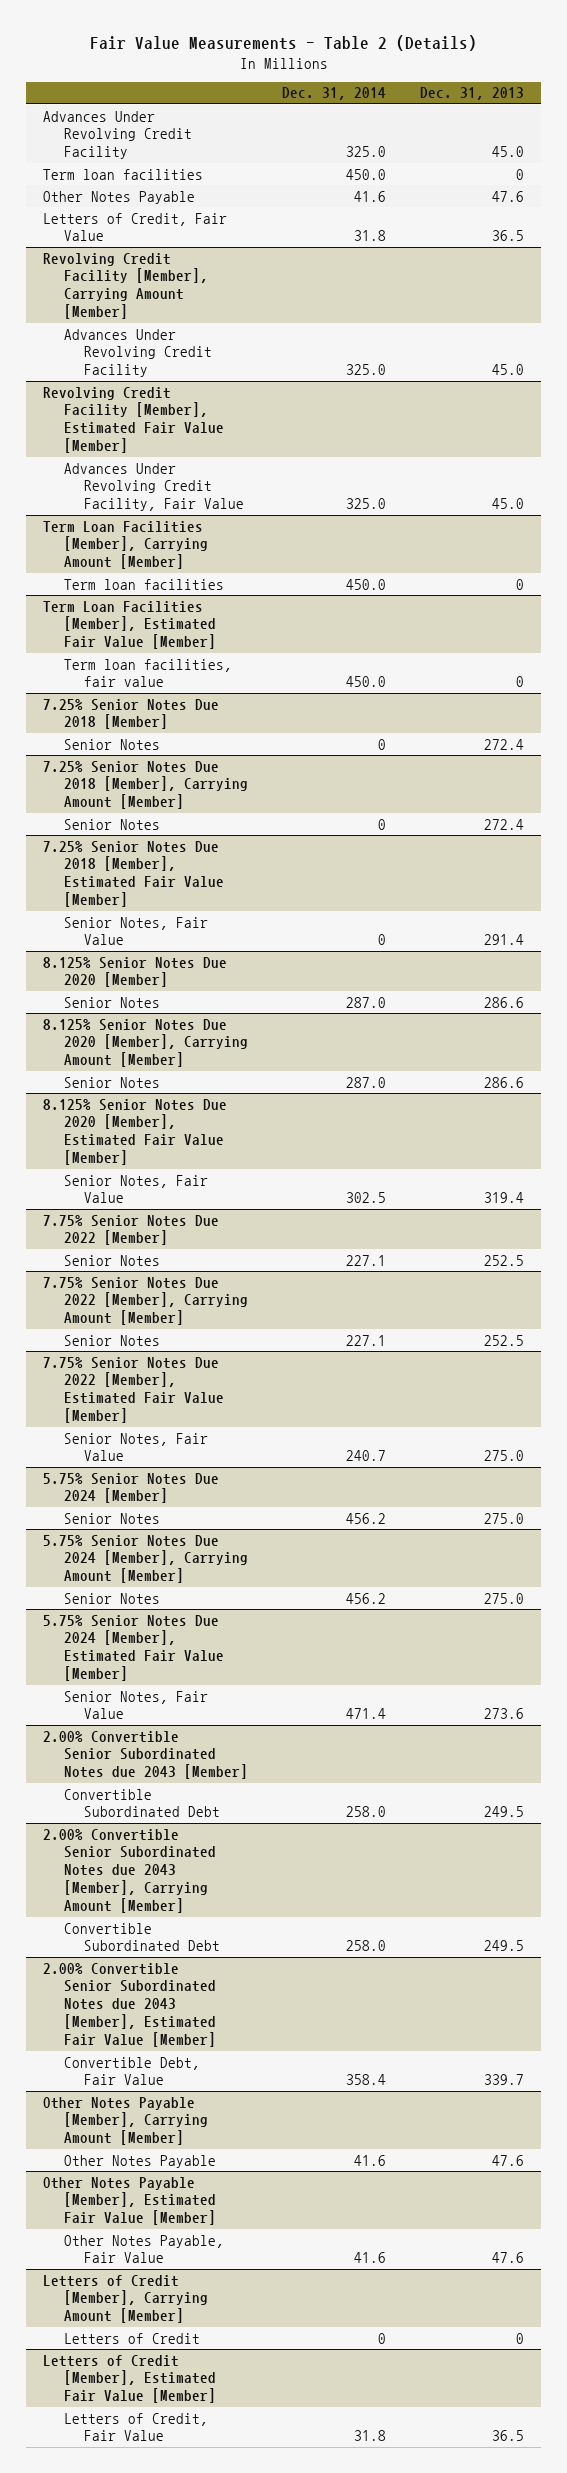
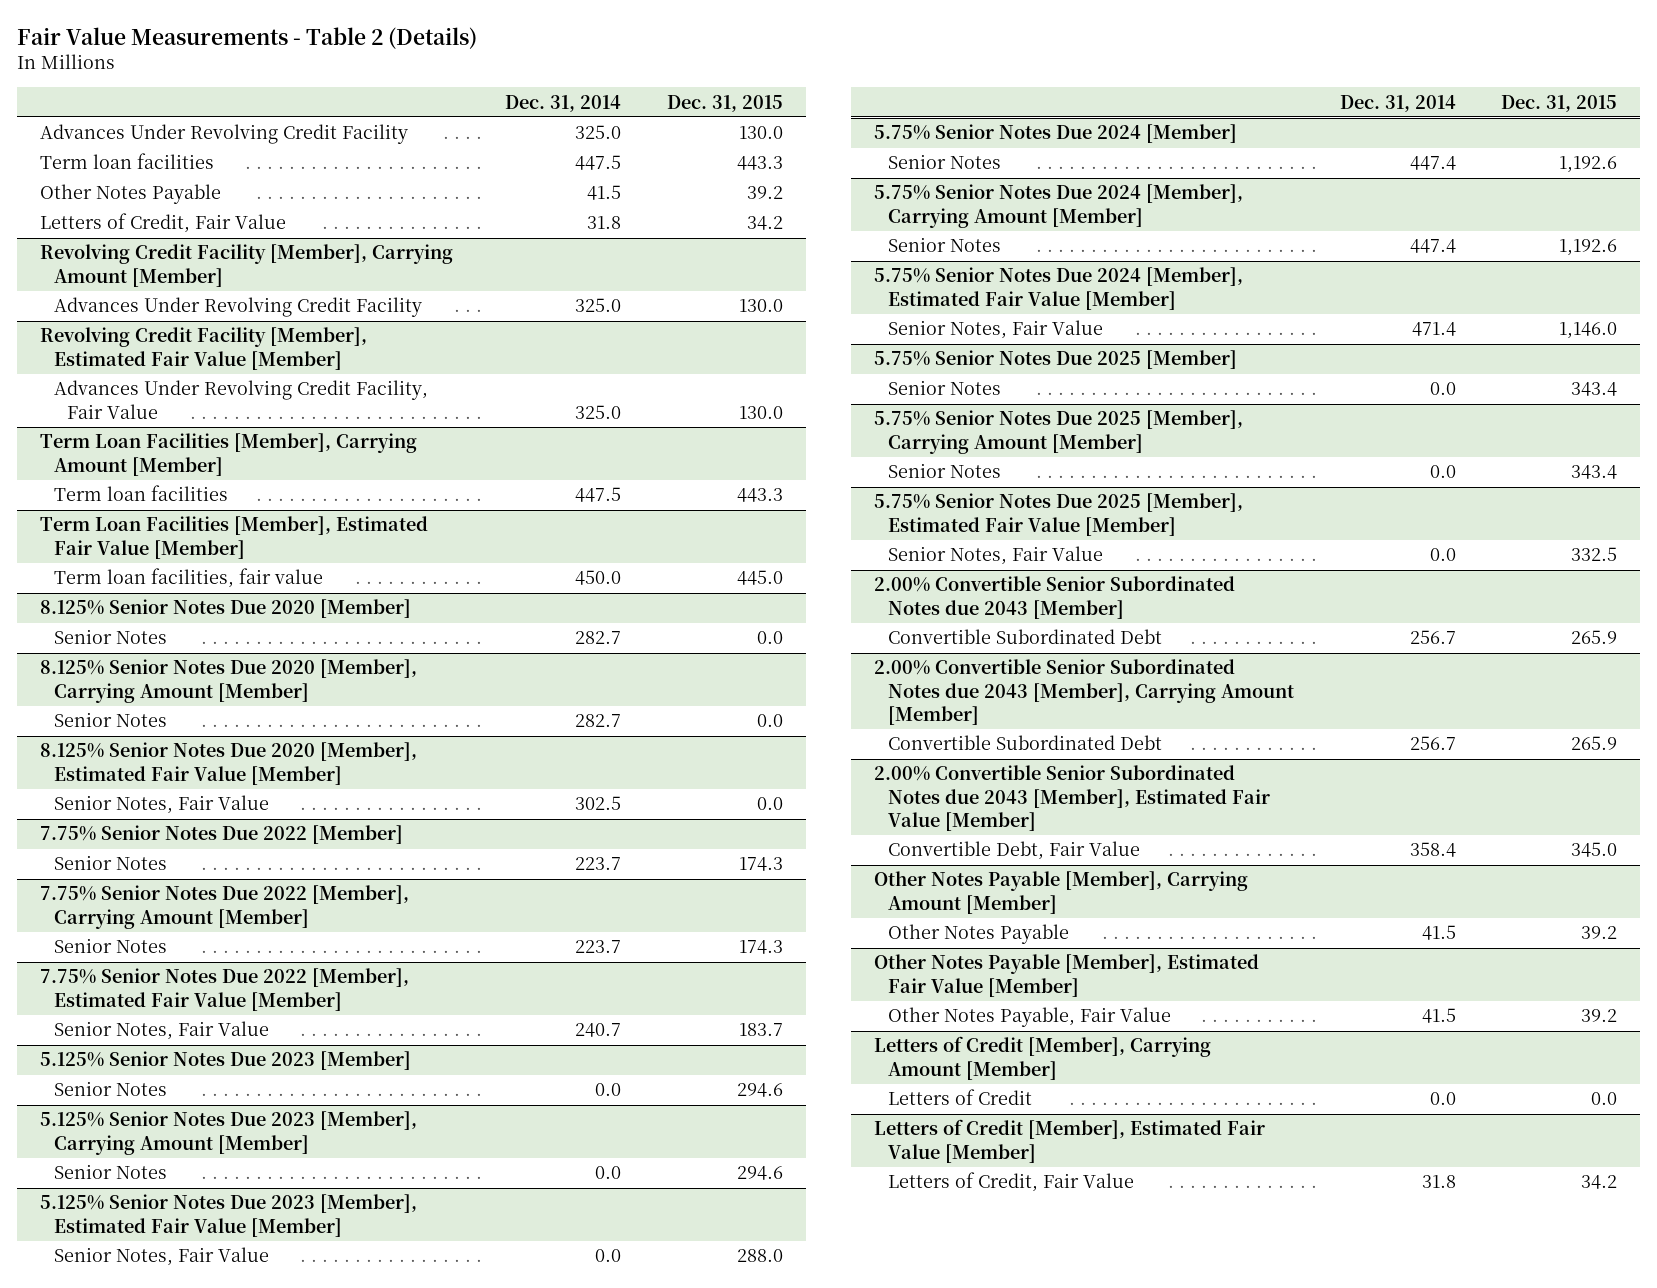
[419,87,524,101] Dec. 31, 2013 -> none
none -> [666,94,783,112] Dec. 31, 2015
[345,168,386,180] 450.0 -> [575,155,622,171] 447.5
[353,190,386,202] 41.6 -> [587,185,622,201] 41.5
[345,578,386,590] 450.0 -> [575,487,622,503] 447.5
[43,698,220,730] 7.25% Senior Notes Due 2018 [Member] -> none
[63,738,160,750] Senior Notes -> none
[43,760,248,810] 7.25% Senior Notes Due 2018 [Member], Carrying Amount [Member] -> none
[63,818,160,830] Senior Notes -> none
[43,840,224,908] 7.25% Senior Notes Due 2018 [Member], Estimated Fair Value [Member] -> none
[63,916,208,946] Senior Notes, Fair Value -> none
[345,996,386,1008] 287.0 -> [575,631,622,645] 282.7
[345,1076,386,1088] 287.0 -> [575,714,622,728] 282.7
[345,1254,386,1266] 227.1 -> [575,857,622,871] 223.7
[345,1334,386,1346] 227.1 -> [575,940,622,954] 223.7
none -> [39,1051,411,1071] 5.125% Senior Notes Due 2023 [Member]
none -> [53,1081,167,1097] Senior Notes
none -> [39,1111,417,1155] 5.125% Senior Notes Due 2023 [Member], Carrying Amount [Member]
none -> [53,1164,167,1180] Senior Notes
none -> [39,1194,417,1237] 5.125% Senior Notes Due 2023 [Member], Estimated Fair Value [Member]
none -> [53,1247,269,1267] Senior Notes, Fair Value
[345,1512,386,1524] 456.2 -> [1409,156,1456,171] 447.4
[345,1592,386,1604] 456.2 -> [1409,239,1456,254] 447.4
none -> [873,350,1237,370] 5.75% Senior Notes Due 2025 [Member]
none -> [887,380,1001,396] Senior Notes
none -> [873,410,1243,454] 5.75% Senior Notes Due 2025 [Member], Carrying Amount [Member]
none -> [887,463,1001,479] Senior Notes
none -> [873,493,1243,536] 5.75% Senior Notes Due 2025 [Member], Estimated Fair Value [Member]
none -> [887,546,1103,566] Senior Notes, Fair Value
[345,1806,386,1818] 258.0 -> [1409,630,1456,645] 256.7
[345,1940,386,1952] 258.0 -> [1409,736,1456,751] 256.7
[353,2154,386,2166] 41.6 -> [1421,925,1456,941] 41.5
[353,2252,386,2264] 41.6 -> [1421,1008,1456,1024] 41.5
[377,2332,386,2344] 0 -> [1429,1092,1456,1106] 0.0

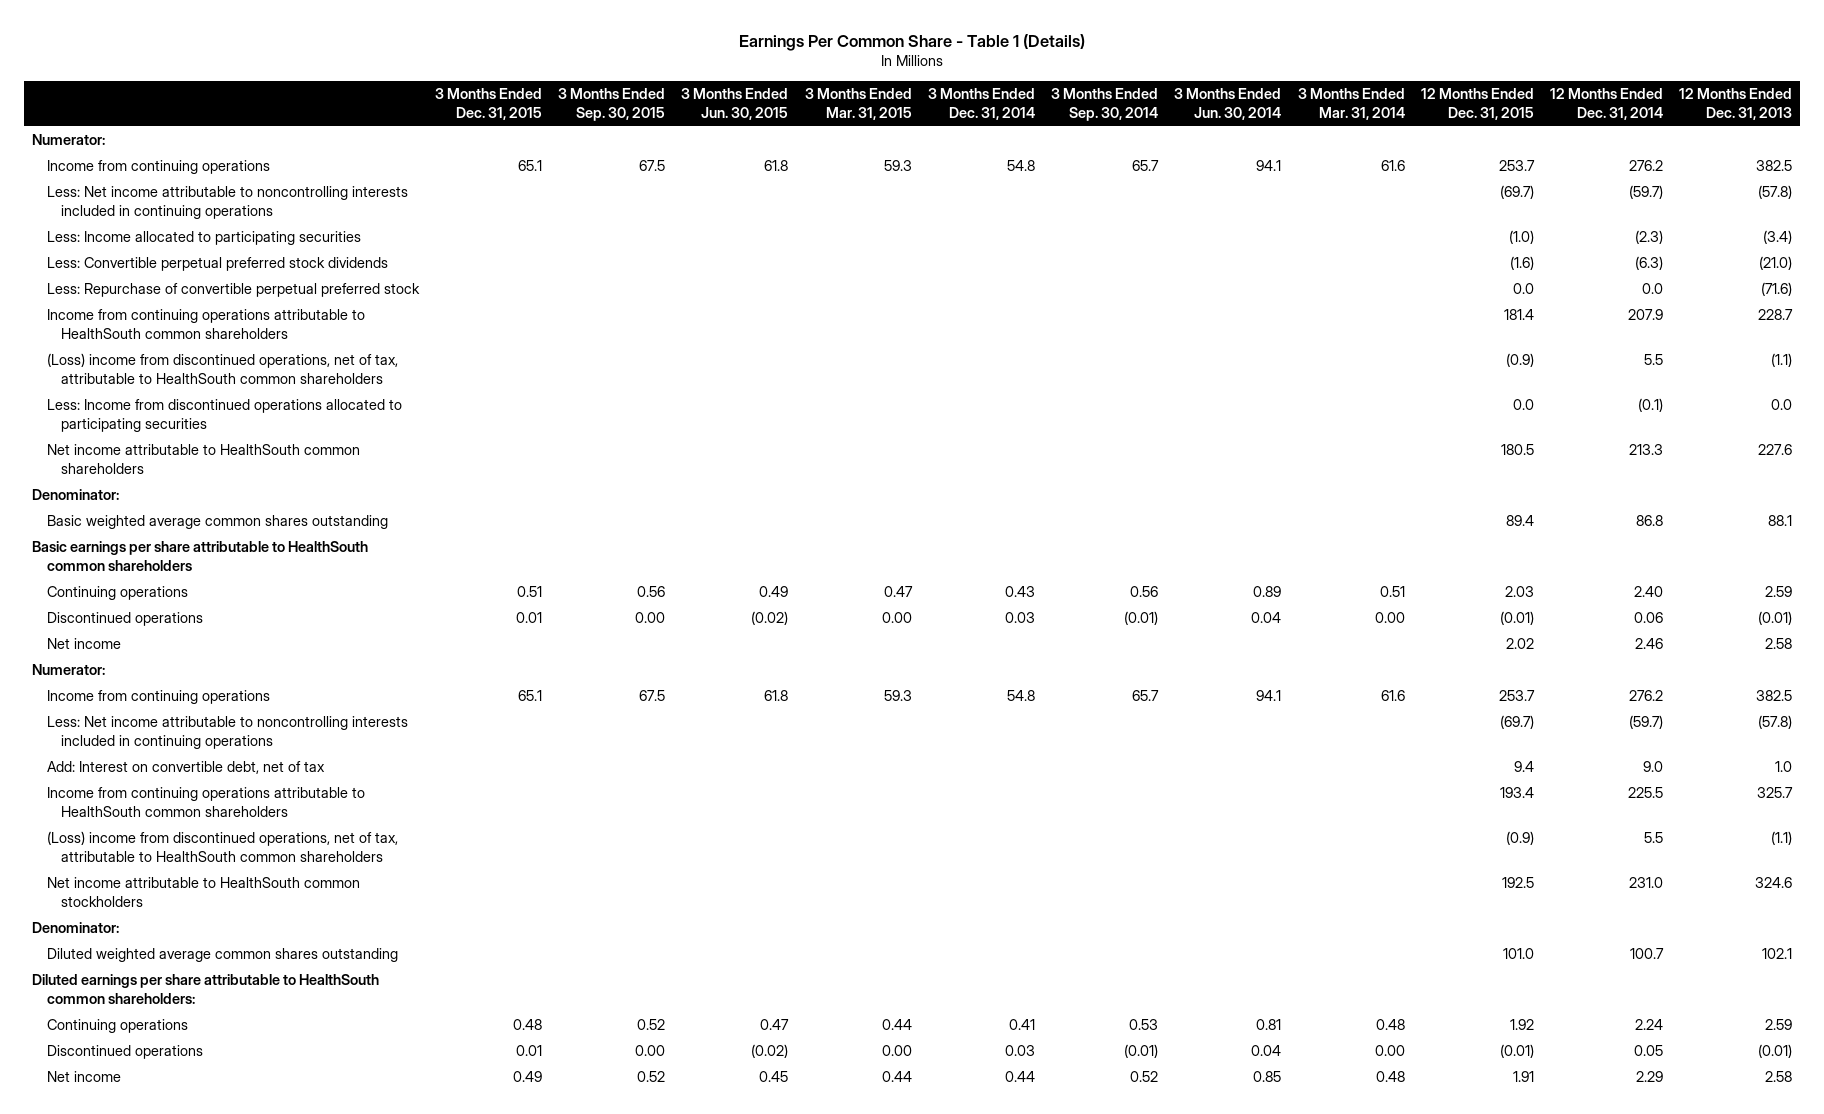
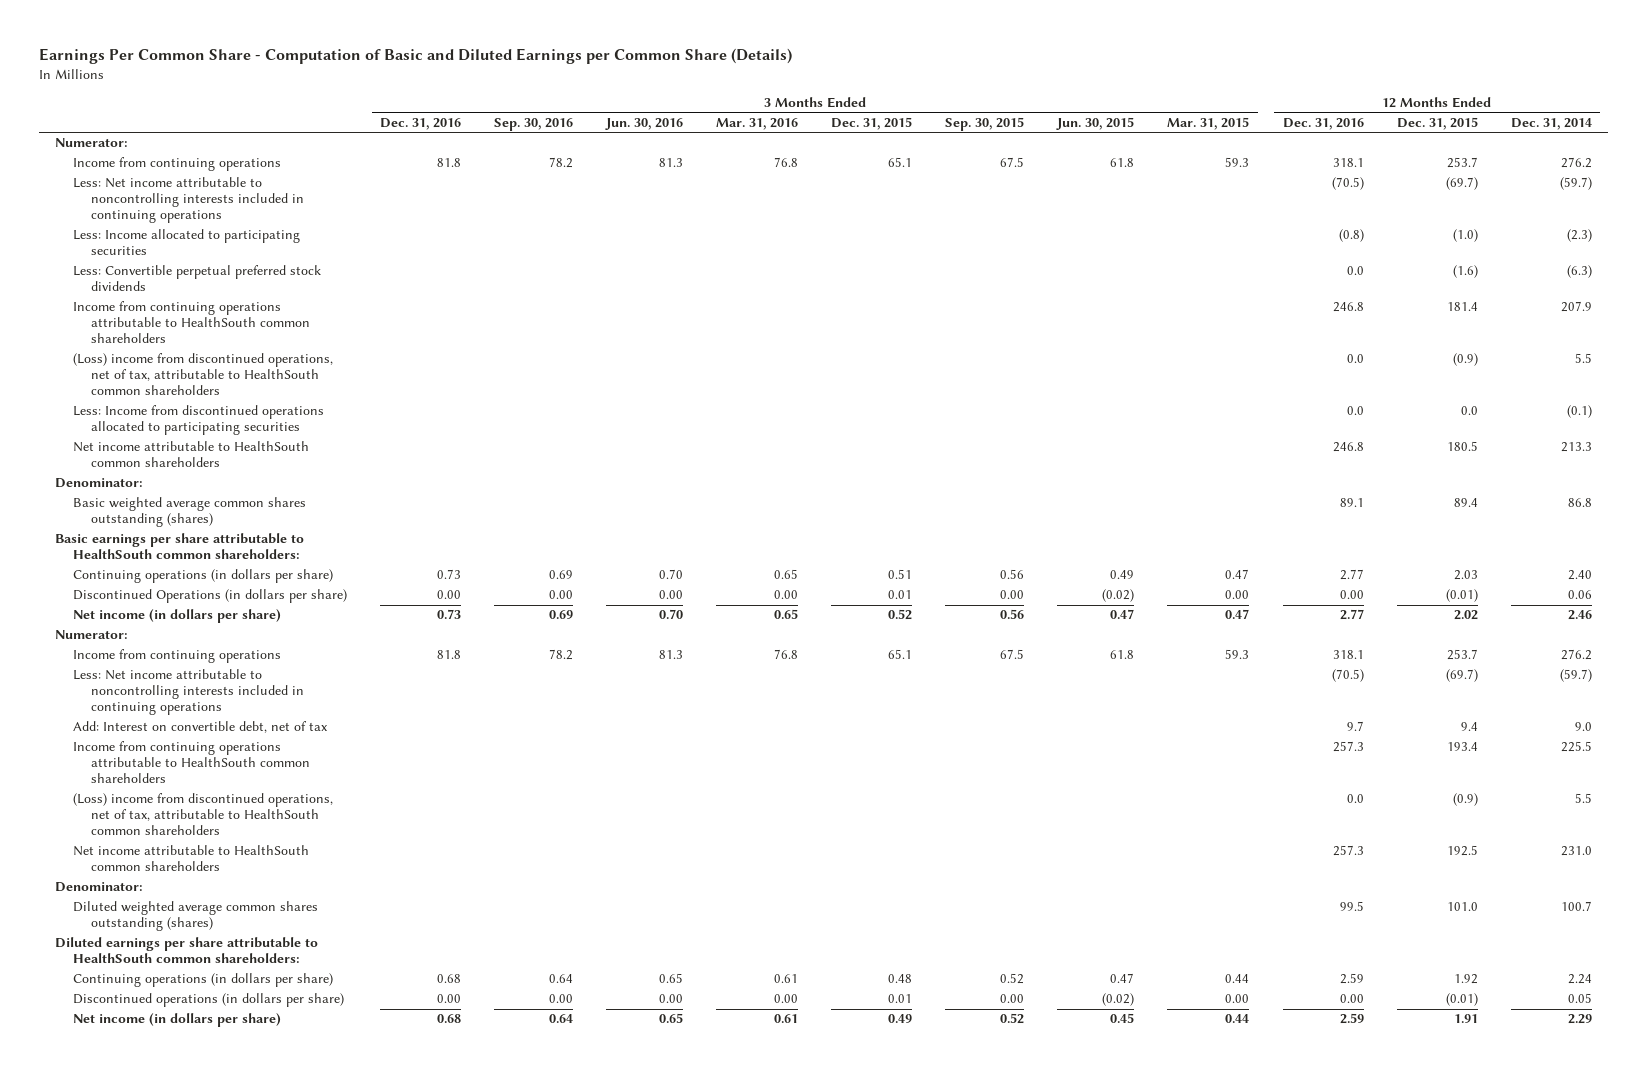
[739,33,1086,51] Earnings Per Common Share - Table 1 (Details) -> [38,48,792,65] Earnings Per Common Share - Computation of Basic and Diluted Earnings per Common Share (Details)
[927,88,1035,120] 3 Months Ended Dec. 31, 2014 -> none
[1051,88,1159,121] 3 Months Ended Sep. 30, 2014 -> none
[1174,88,1282,120] 3 Months Ended Jun. 30, 2014 -> none
[1297,88,1405,120] 3 Months Ended Mar. 31, 2014 -> none
[1679,88,1793,120] 12 Months Ended Dec. 31, 2013 -> none
none -> [380,117,462,130] Dec. 31, 2016
none -> [494,117,574,131] Sep. 30, 2016
none -> [605,117,684,130] Jun. 30, 2016
none -> [716,117,799,130] Mar. 31, 2016
none -> [1282,117,1364,130] Dec. 31, 2016
[46,283,420,298] Less: Repurchase of convertible perpetual preferred stock -> none
[46,638,121,650] Net income -> none
[46,515,388,530] Basic weighted average common shares outstanding -> [73,497,307,528] Basic weighted average common shares outstanding (shares)
[32,541,369,572] Basic earnings per share attributable to HealthSouth common shareholders -> [55,533,305,560] Basic earnings per share attributable to HealthSouth common shareholders:
[46,586,188,601] Continuing operations -> [73,569,334,584] Continuing operations (in dollars per share)
[46,612,203,627] Discontinued operations -> [73,589,348,604] Discontinued Operations (in dollars per share)
none -> [73,609,282,624] Net income (in dollars per share)
[46,877,360,908] Net income attributable to HealthSouth common stockholders -> [73,845,310,872] Net income attributable to HealthSouth common shareholders
[46,948,398,963] Diluted weighted average common shares outstanding -> [73,901,319,932] Diluted weighted average common shares outstanding (shares)
[46,1019,188,1034] Continuing operations -> [73,973,334,988] Continuing operations (in dollars per share)
[46,1045,203,1060] Discontinued operations -> [73,993,345,1008] Discontinued operations (in dollars per share)
[46,1071,121,1083] Net income -> [73,1013,282,1028] Net income (in dollars per share)

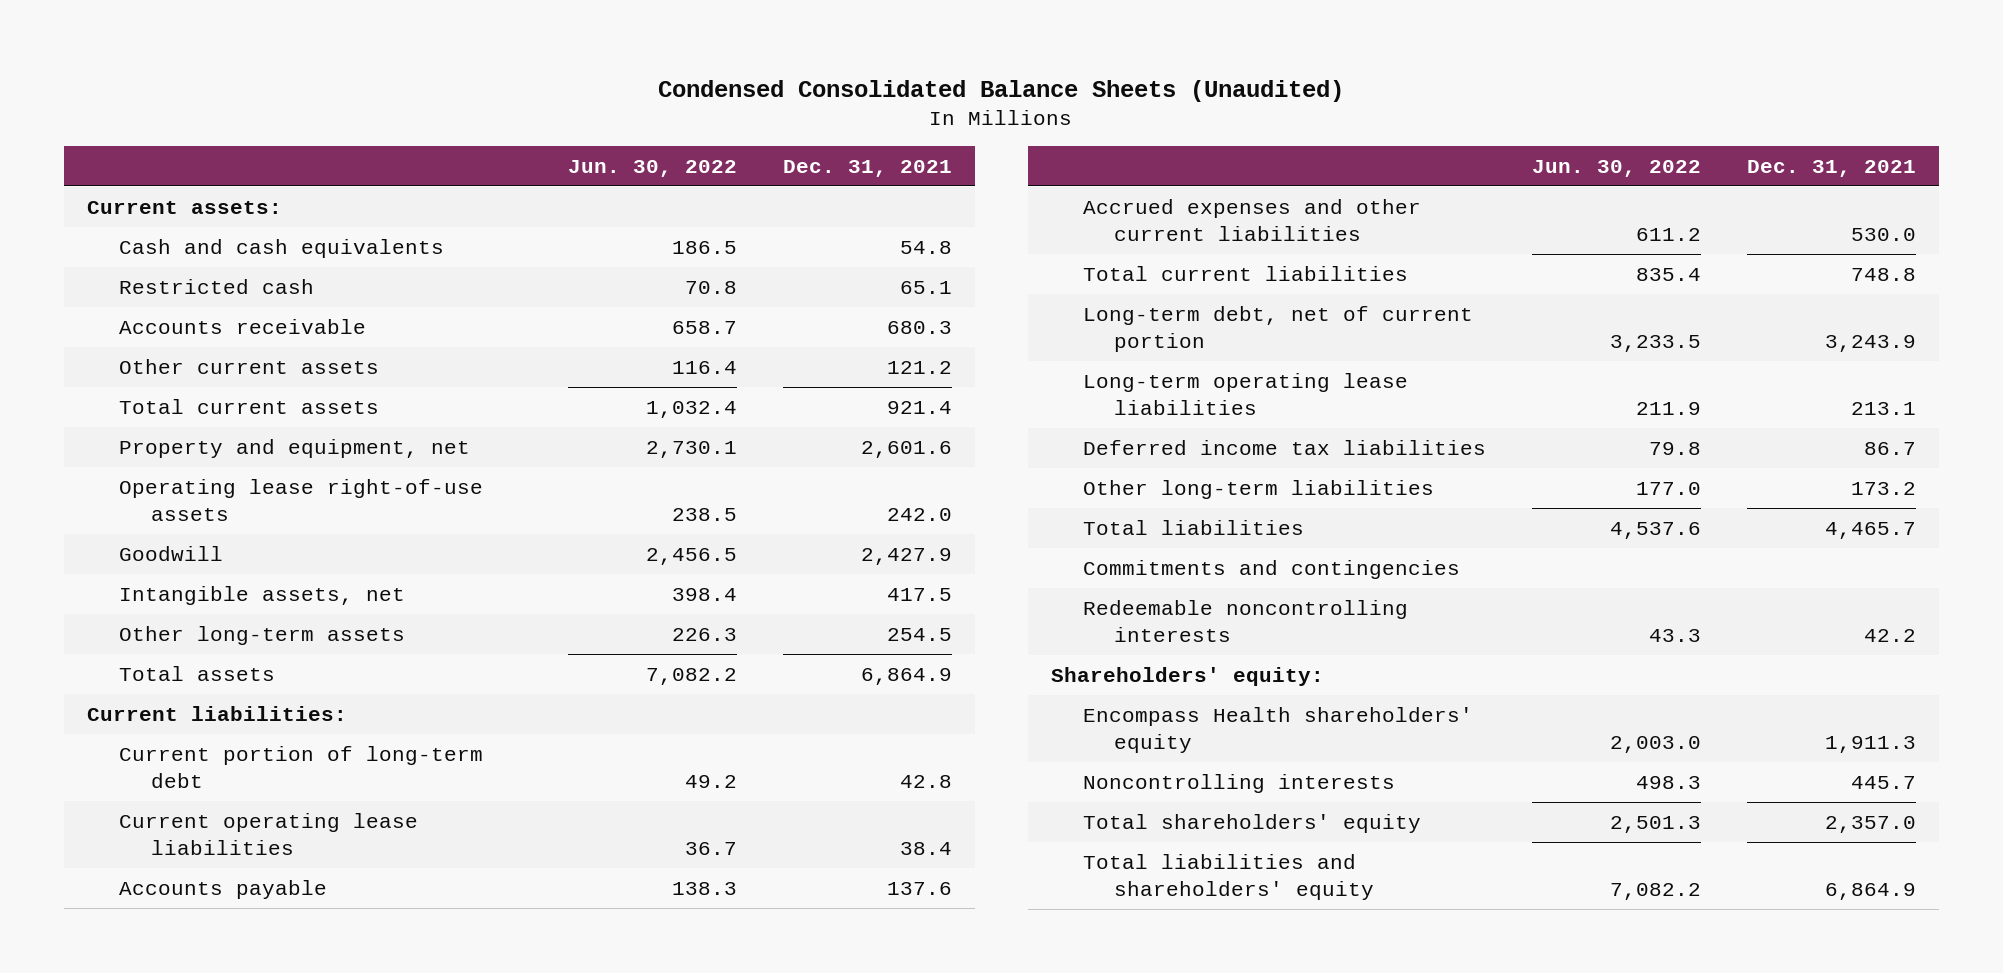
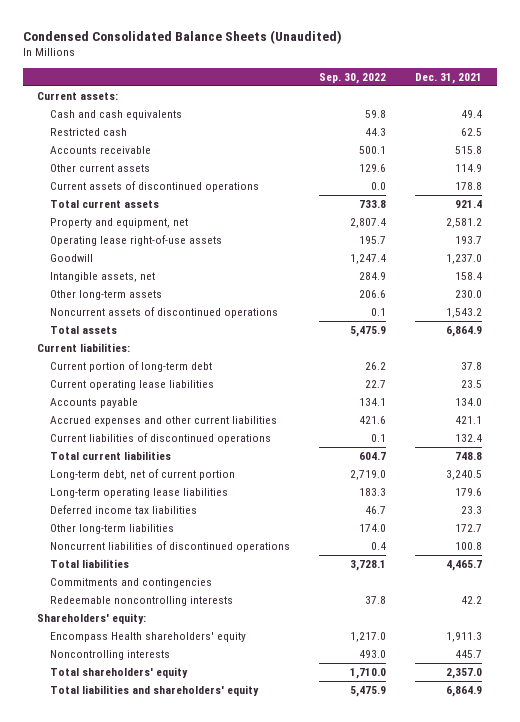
[568,159,738,177] Jun. 30, 2022 -> none
none -> [319,72,387,84] Sep. 30, 2022
[900,240,953,254] 54.8 -> [461,110,483,119] 49.4
[900,280,953,294] 65.1 -> [461,128,483,137] 62.5
[887,320,953,334] 680.3 -> [455,146,483,155] 515.8
[887,360,953,374] 121.2 -> [455,164,483,173] 114.9
none -> [49,181,259,193] Current assets of discontinued operations
[861,440,953,458] 2,601.6 -> [446,218,483,229] 2,581.2
[887,507,953,521] 242.0 -> [455,236,483,245] 193.7
[861,547,953,565] 2,427.9 -> [446,254,483,265] 1,237.0
[887,587,953,601] 417.5 -> [455,272,483,281] 158.4
[887,627,953,641] 254.5 -> [455,290,483,299] 230.0
none -> [49,307,278,319] Noncurrent assets of discontinued operations
[900,774,953,788] 42.8 -> [461,362,483,371] 37.8
[900,841,953,855] 38.4 -> [461,380,483,389] 23.5
[887,881,953,895] 137.6 -> [455,398,483,407] 134.0
[1850,227,1916,241] 530.0 -> [455,416,483,425] 421.1
none -> [49,433,271,445] Current liabilities of discontinued operations
[1824,334,1916,352] 3,243.9 -> [446,470,483,481] 3,240.5
[1850,401,1916,415] 213.1 -> [455,488,483,497] 179.6
[1863,441,1916,455] 86.7 -> [461,506,483,515] 23.3
[1850,481,1916,495] 173.2 -> [455,524,483,533] 172.7
none -> [49,541,290,553] Noncurrent liabilities of discontinued operations

